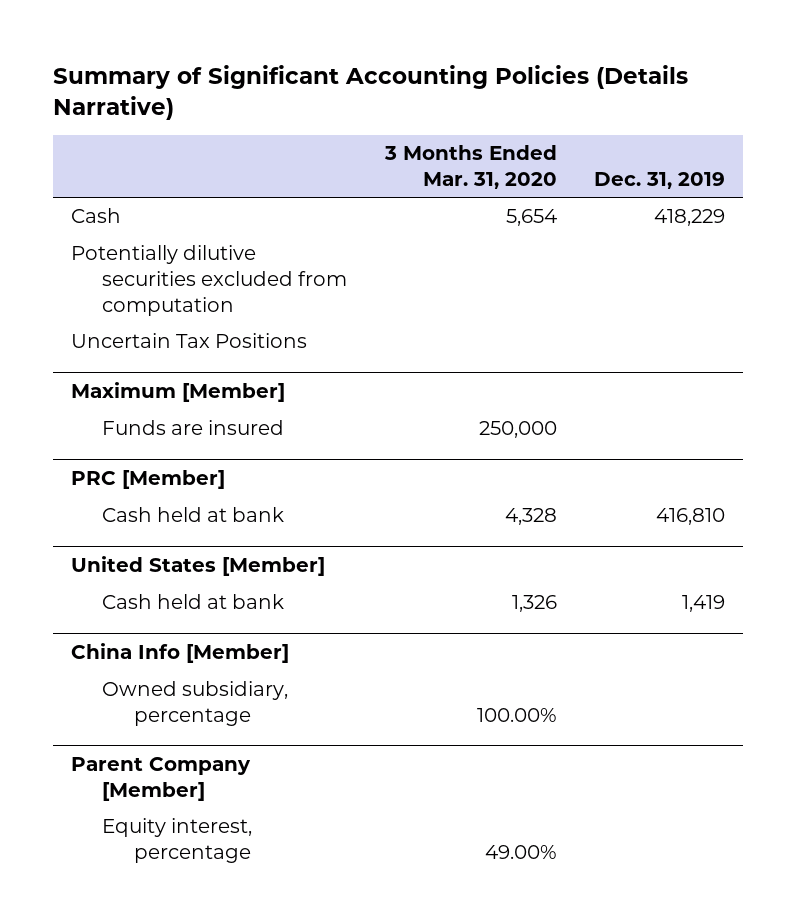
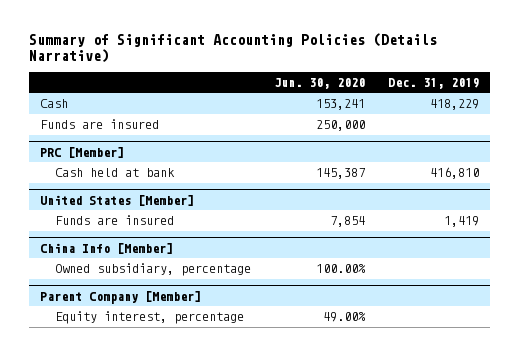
[383,145,557,189] 3 Months Ended Mar. 31, 2020 -> none
none -> [273,77,365,89] Jun. 30, 2020
[71,245,348,316] Potentially dilutive securities excluded from computation -> none
[71,333,308,349] Uncertain Tax Positions -> none
[71,382,286,403] Maximum [Member] -> none
[102,420,285,436] Funds are insured -> none
none -> [39,119,159,130] Funds are insured
[102,594,285,610] Cash held at bank -> [55,215,175,226] Funds are insured

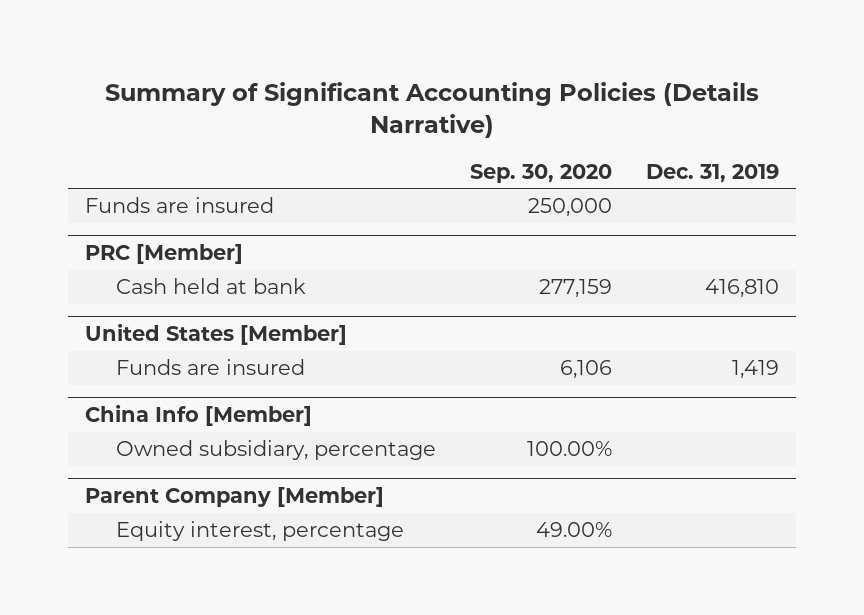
[273,77,365,89] Jun. 30, 2020 -> none
none -> [469,163,612,183] Sep. 30, 2020
[39,99,68,109] Cash -> none

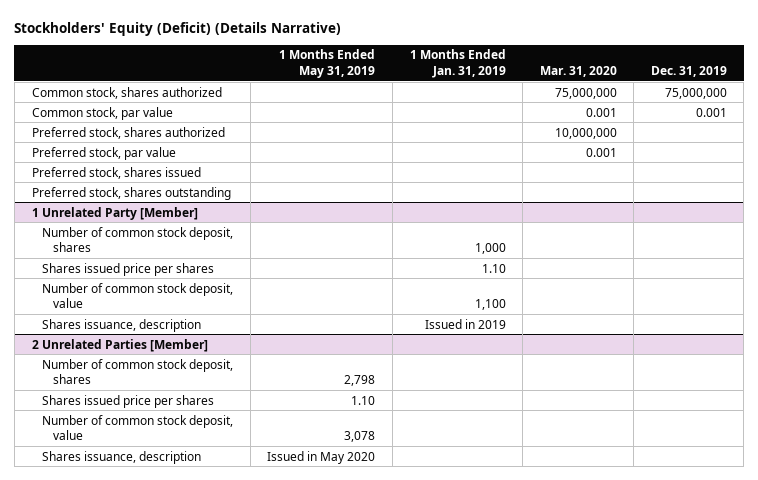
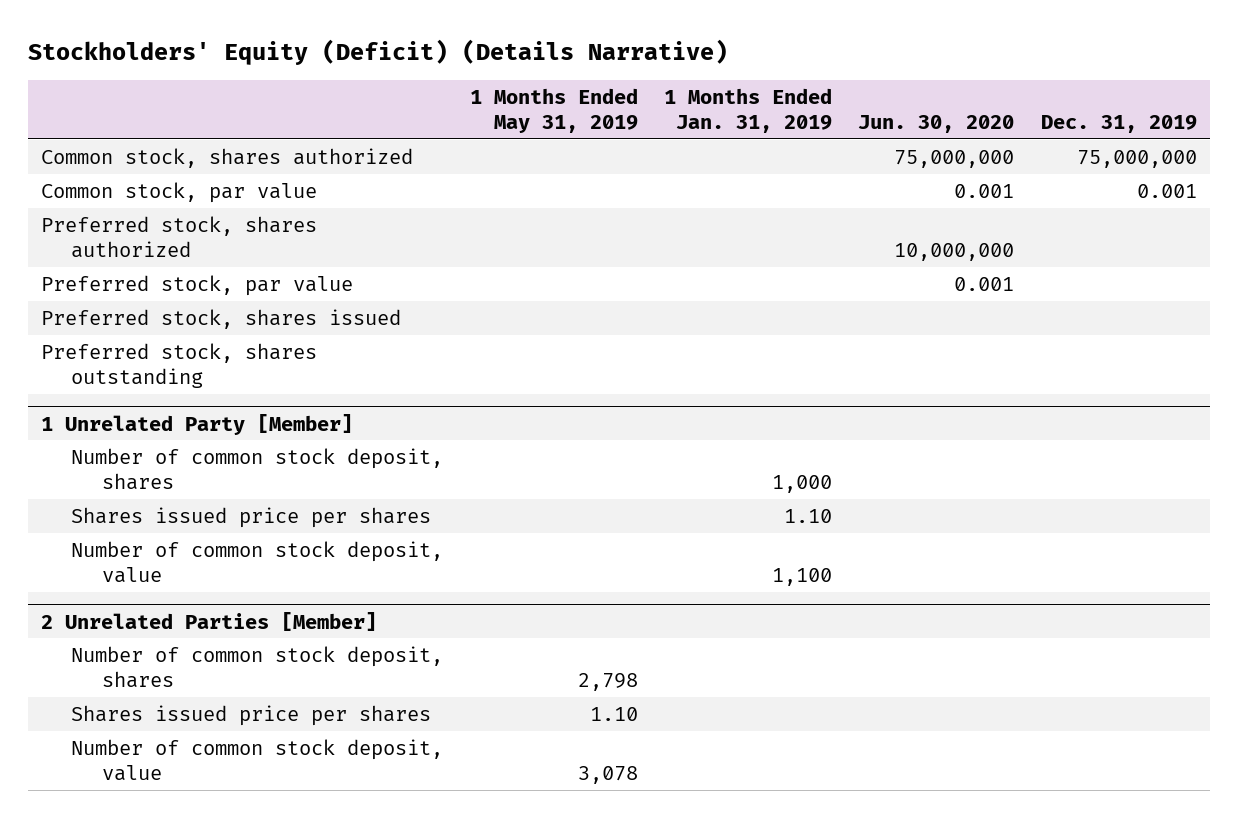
[539,65,617,77] Mar. 31, 2020 -> none
none -> [858,114,1015,133] Jun. 30, 2020
[42,318,202,332] Shares issuance, description -> none
[42,450,202,464] Shares issuance, description -> none

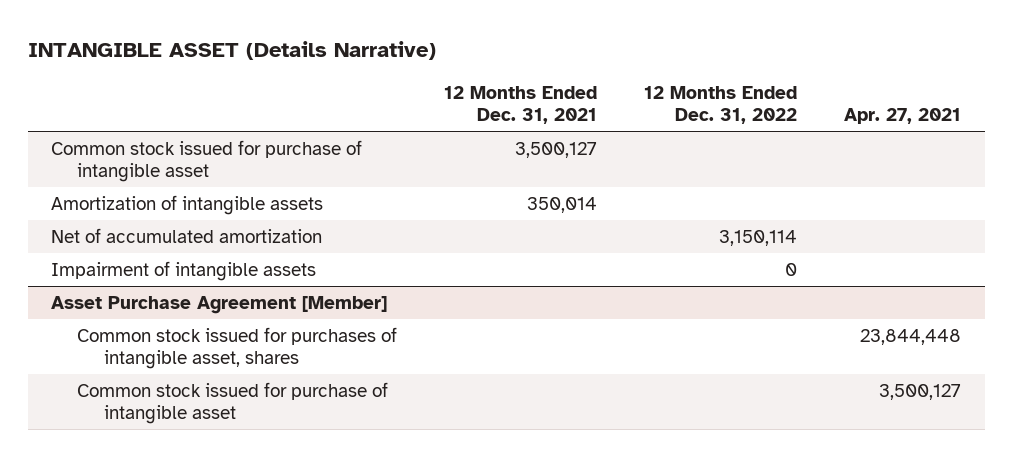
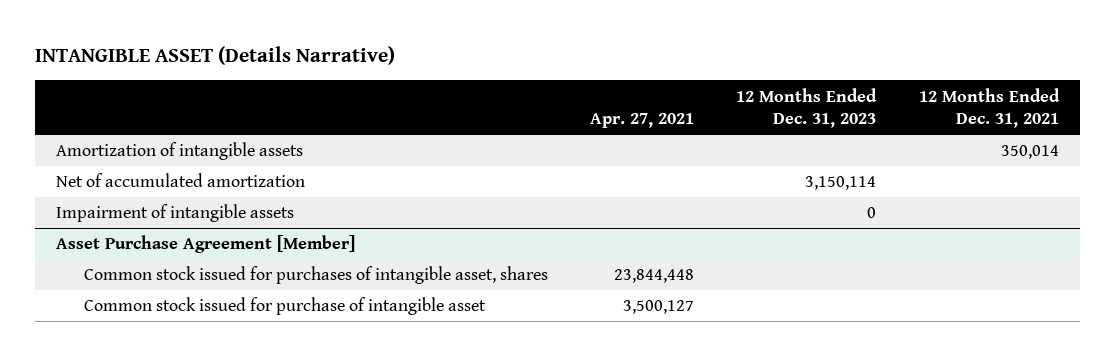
[644,85,798,124] 12 Months Ended Dec. 31, 2022 -> none
none -> [736,87,878,129] 12 Months Ended Dec. 31, 2023
[51,140,363,183] Common stock issued for purchase of intangible asset -> none

